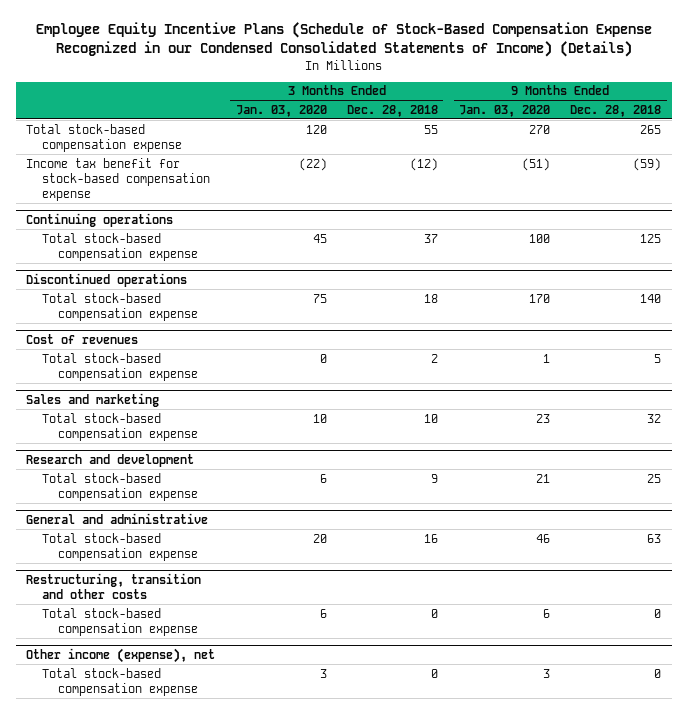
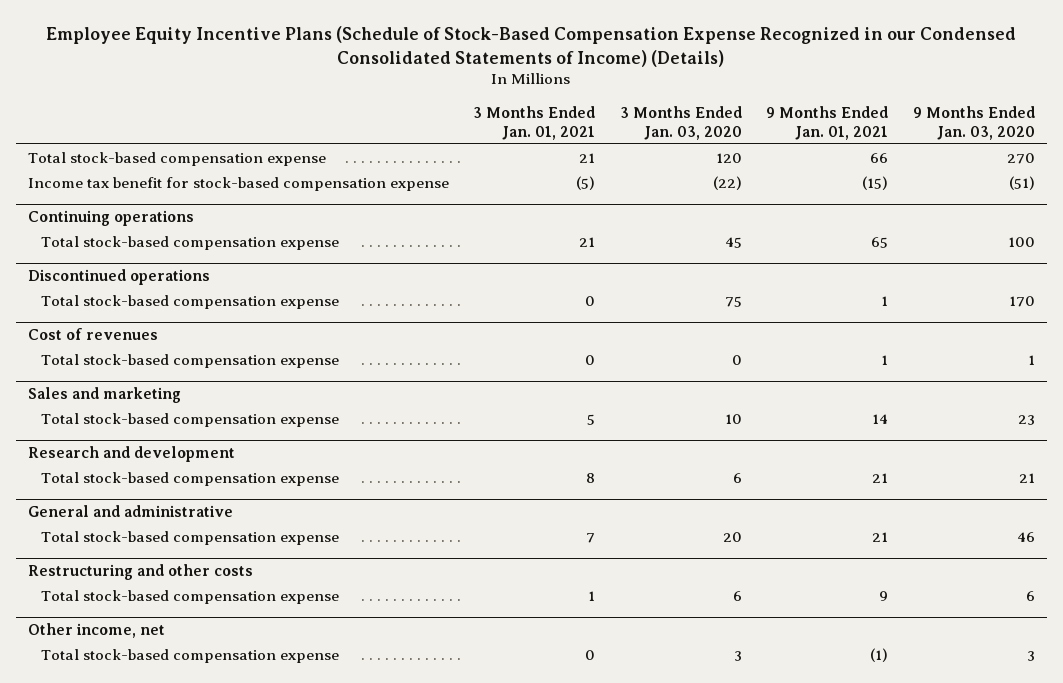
[347,104,439,117] Dec. 28, 2018 -> none
[570,104,662,117] Dec. 28, 2018 -> none
none -> [473,105,596,140] 3 Months Ended Jan. 01, 2021
none -> [766,105,889,140] 9 Months Ended Jan. 01, 2021
[25,573,201,600] Restructuring, transition and other costs -> [27,564,253,581] Restructuring and other costs
[25,648,215,664] Other income (expense), net -> [27,623,165,639] Other income, net

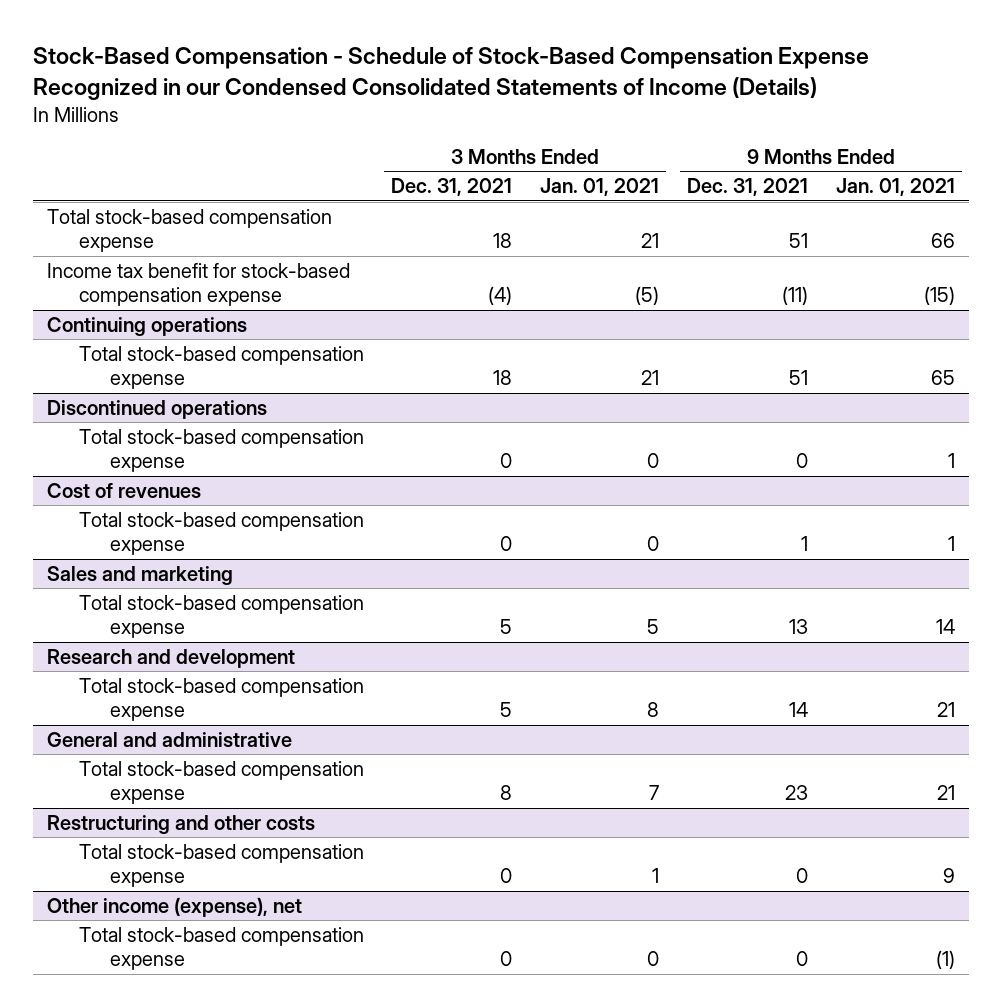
[46,25,1017,67] Employee Equity Incentive Plans (Schedule of Stock-Based Compensation Expense Recognized in our Condensed Consolidated Statements of Income) (Details) -> [33,47,870,101] Stock-Based Compensation - Schedule of Stock-Based Compensation Expense Recognized in our Condensed Consolidated Statements of Income (Details)
[619,105,742,140] 3 Months Ended Jan. 03, 2020 -> none
[912,105,1035,140] 9 Months Ended Jan. 03, 2020 -> none
none -> [391,178,513,197] Dec. 31, 2021
none -> [686,178,808,197] Dec. 31, 2021
[27,623,165,639] Other income, net -> [47,896,303,917] Other income (expense), net

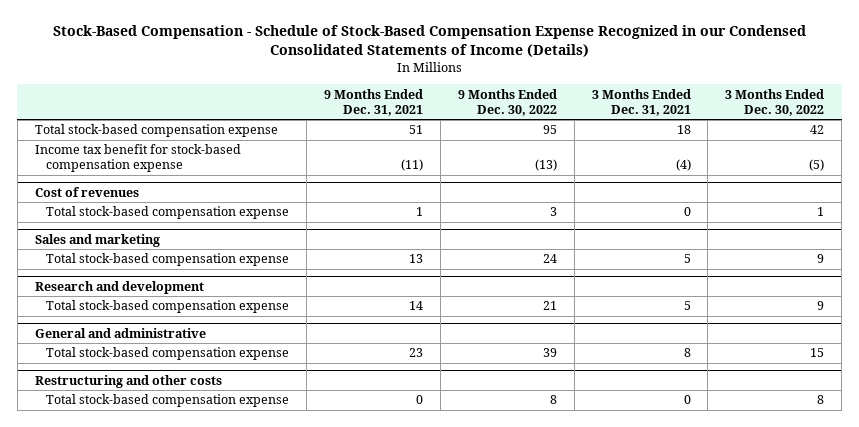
[540,178,660,197] Jan. 01, 2021 -> none
[835,178,955,197] Jan. 01, 2021 -> none
none -> [457,88,557,116] 9 Months Ended Dec. 30, 2022
none -> [725,88,825,116] 3 Months Ended Dec. 30, 2022
[47,316,248,336] Continuing operations -> none
[78,345,364,390] Total stock-based compensation expense -> none
[47,399,268,419] Discontinued operations -> none
[78,428,364,473] Total stock-based compensation expense -> none
[47,896,303,917] Other income (expense), net -> none
[78,926,364,971] Total stock-based compensation expense -> none

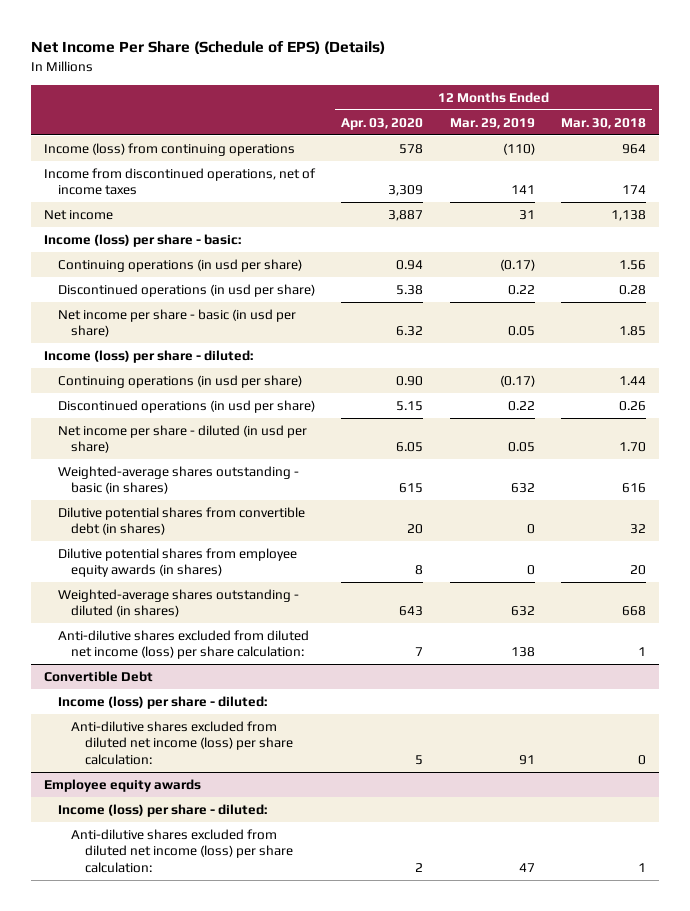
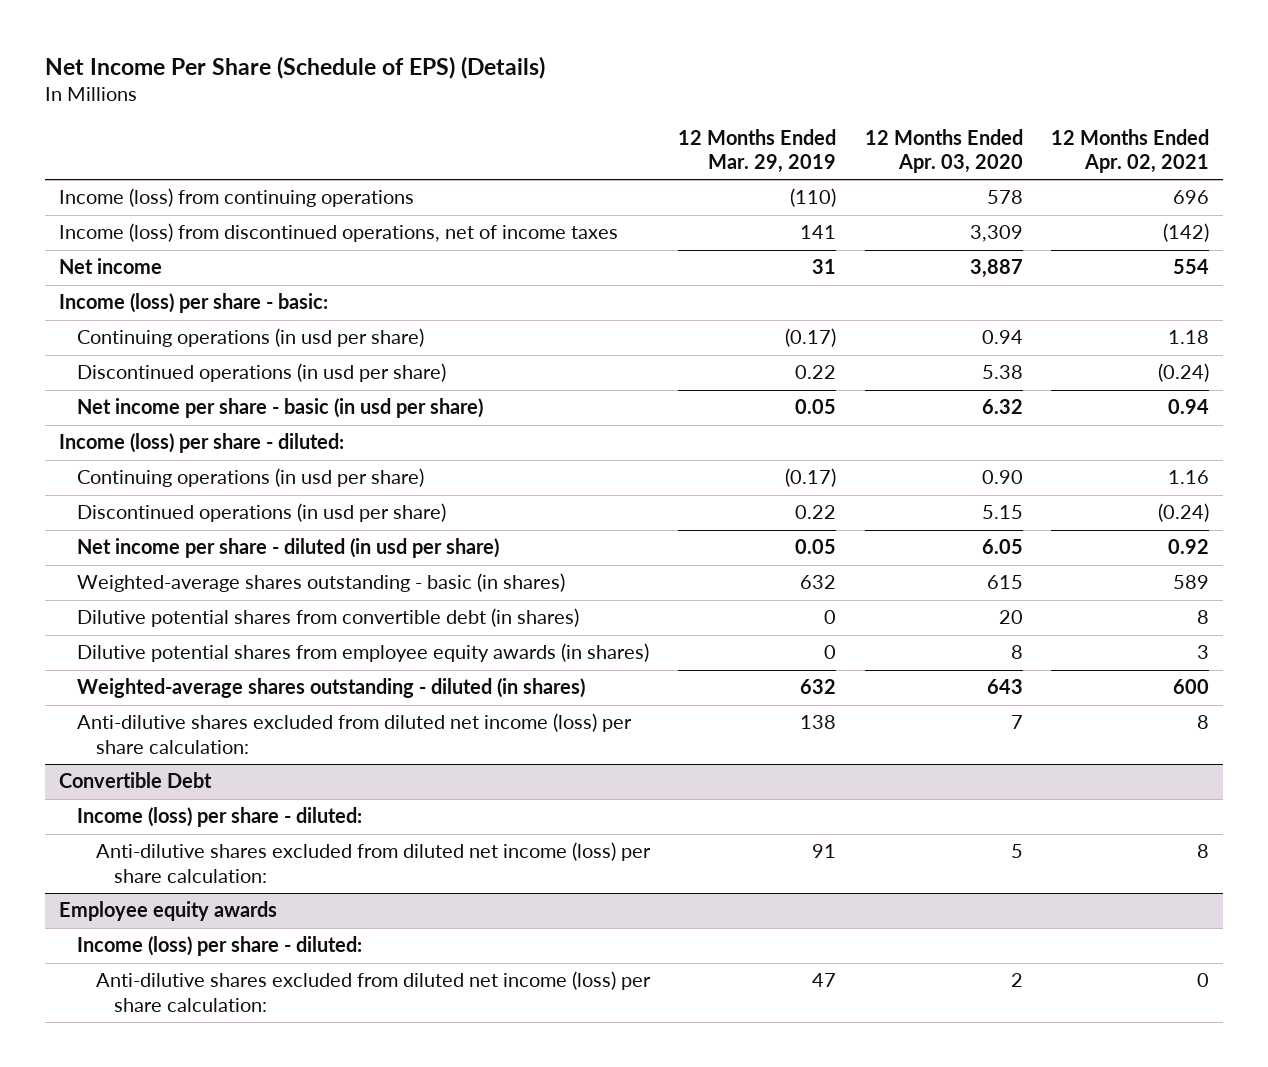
[560,117,646,129] Mar. 30, 2018 -> none
none -> [1050,128,1209,173] 12 Months Ended Apr. 02, 2021
[44,168,317,196] Income from discontinued operations, net of income taxes -> [58,223,618,243] Income (loss) from discontinued operations, net of income taxes

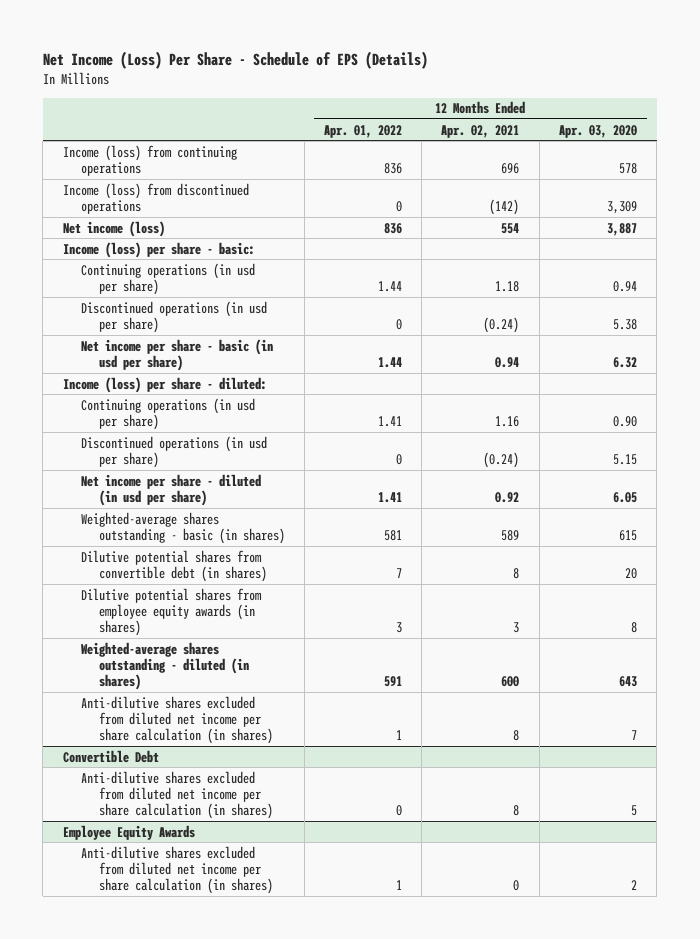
[44,55,545,79] Net Income Per Share (Schedule of EPS) (Details) -> [42,50,428,69] Net Income (Loss) Per Share - Schedule of EPS (Details)
[678,128,837,173] 12 Months Ended Mar. 29, 2019 -> none
none -> [324,124,403,138] Apr. 01, 2022
[58,223,618,243] Income (loss) from discontinued operations, net of income taxes -> [62,182,249,214] Income (loss) from discontinued operations
[58,258,162,275] Net income -> [62,220,165,237] Net income (loss)
[77,713,633,754] Anti-dilutive shares excluded from diluted net income (loss) per share calculation: -> [80,695,273,745] Anti-dilutive shares excluded from diluted net income per share calculation (in shares)
[77,807,363,828] Income (loss) per share - diluted: -> none
[77,936,363,957] Income (loss) per share - diluted: -> none
[95,842,651,883] Anti-dilutive shares excluded from diluted net income (loss) per share calculation: -> [80,770,273,820] Anti-dilutive shares excluded from diluted net income per share calculation (in shares)
[58,901,277,922] Employee equity awards -> [62,824,195,840] Employee Equity Awards
[95,971,651,1012] Anti-dilutive shares excluded from diluted net income (loss) per share calculation: -> [80,845,273,895] Anti-dilutive shares excluded from diluted net income per share calculation (in shares)

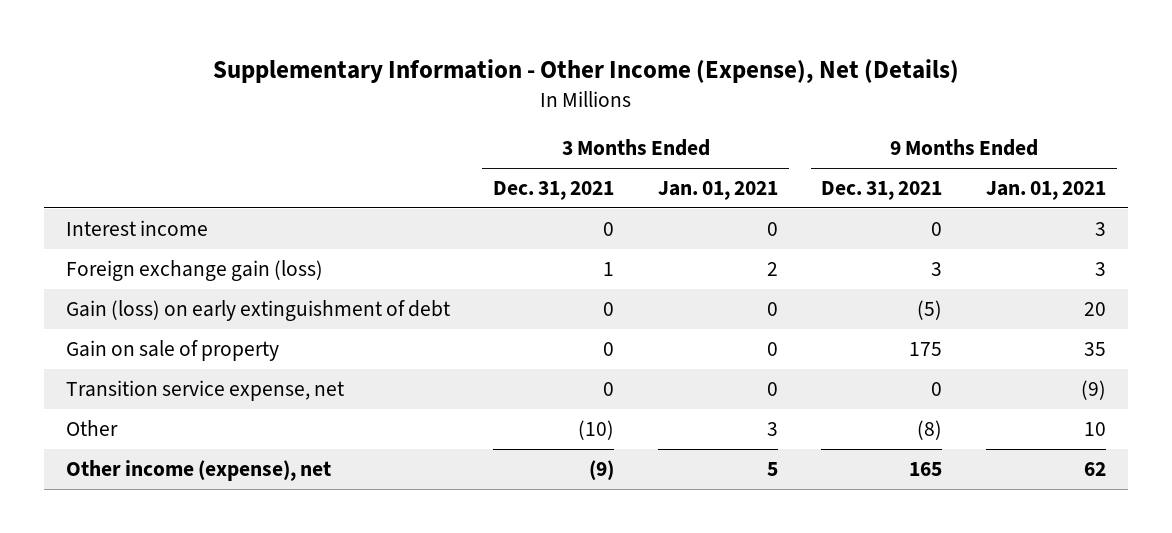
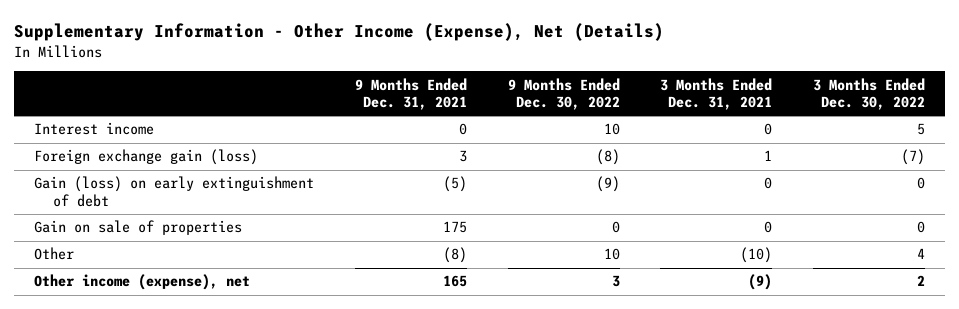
[657,181,778,201] Jan. 01, 2021 -> none
[986,181,1107,201] Jan. 01, 2021 -> none
none -> [507,77,620,111] 9 Months Ended Dec. 30, 2022
none -> [813,77,926,111] 3 Months Ended Dec. 30, 2022
[65,379,344,401] Transition service expense, net -> none
[65,339,279,361] Gain on sale of property -> [34,220,243,236] Gain on sale of properties

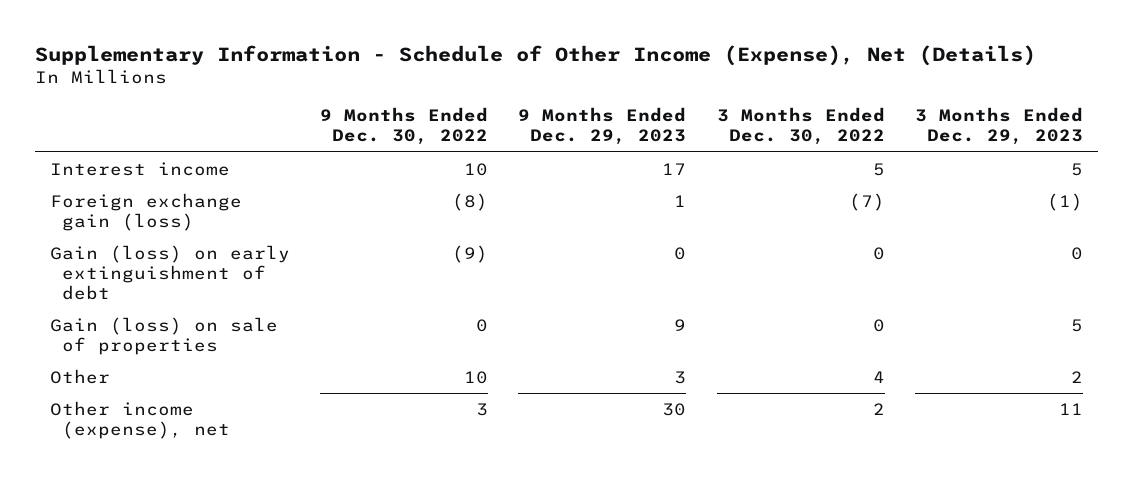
[13,22,664,41] Supplementary Information - Other Income (Expense), Net (Details) -> [35,44,1037,66] Supplementary Information - Schedule of Other Income (Expense), Net (Details)
[354,77,467,111] 9 Months Ended Dec. 31, 2021 -> none
[660,77,773,111] 3 Months Ended Dec. 31, 2021 -> none
none -> [518,107,687,146] 9 Months Ended Dec. 29, 2023
none -> [914,107,1083,146] 3 Months Ended Dec. 29, 2023
[34,220,243,236] Gain on sale of properties -> [50,316,279,355] Gain (loss) on sale of properties

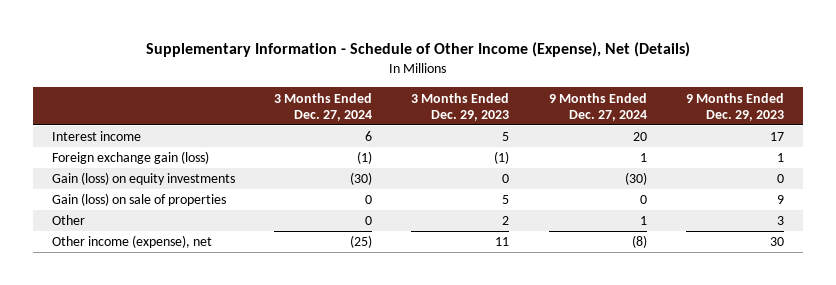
[320,107,489,146] 9 Months Ended Dec. 30, 2022 -> none
[716,107,885,146] 3 Months Ended Dec. 30, 2022 -> none
none -> [274,92,373,121] 3 Months Ended Dec. 27, 2024
none -> [548,92,647,121] 9 Months Ended Dec. 27, 2024
[50,244,291,300] Gain (loss) on early extinguishment of debt -> none
none -> [52,172,236,186] Gain (loss) on equity investments

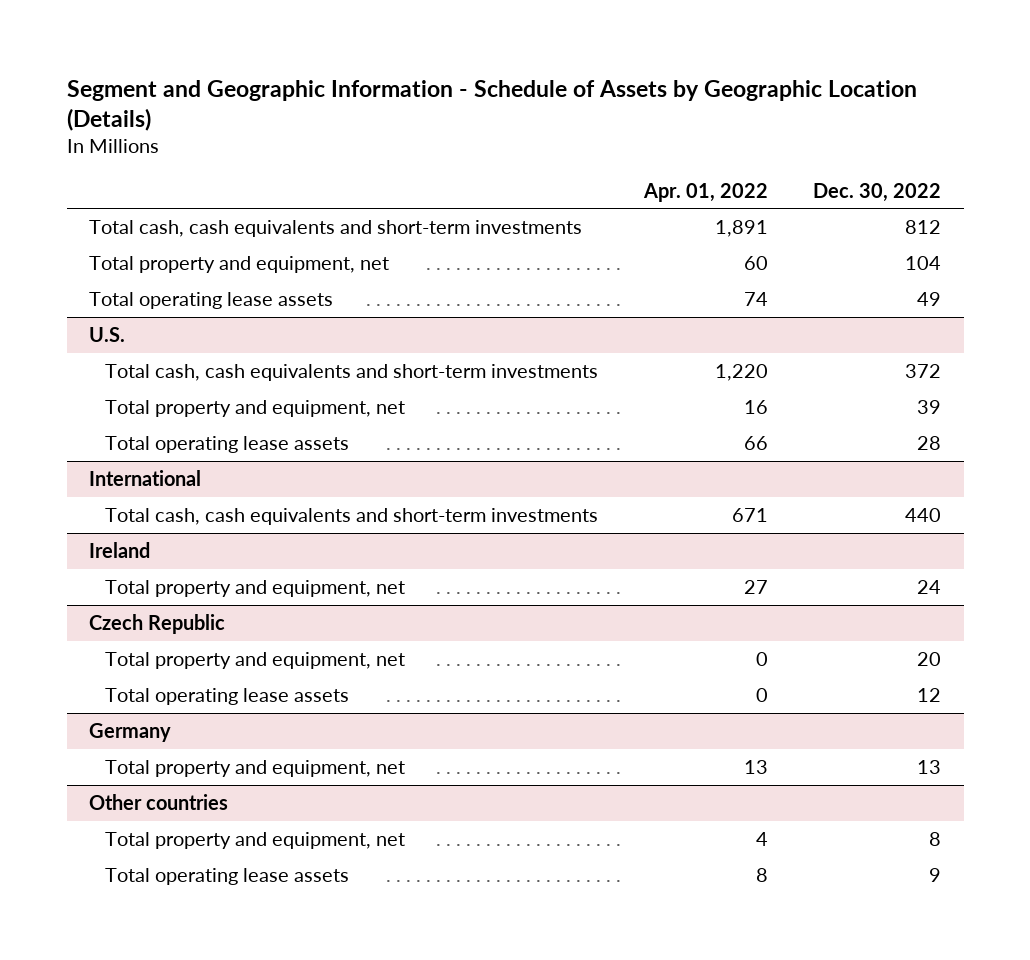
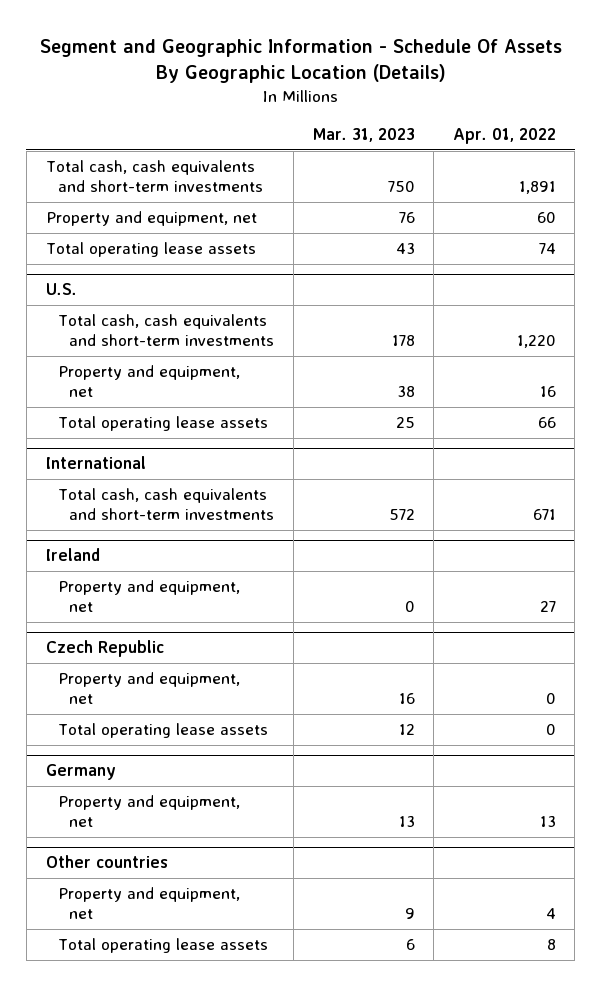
[66,79,917,131] Segment and Geographic Information - Schedule of Assets by Geographic Location (Details) -> [39,38,562,84] Segment and Geographic Information - Schedule Of Assets By Geographic Location (Details)
[813,182,942,202] Dec. 30, 2022 -> none
none -> [312,128,415,143] Mar. 31, 2023
[89,255,390,273] Total property and equipment, net -> [45,211,257,227] Property and equipment, net
[105,399,406,417] Total property and equipment, net -> [57,365,240,398] Property and equipment, net
[105,579,406,597] Total property and equipment, net -> [57,580,240,613] Property and equipment, net
[105,651,406,669] Total property and equipment, net -> [57,672,240,705] Property and equipment, net
[105,759,406,777] Total property and equipment, net -> [57,795,240,828] Property and equipment, net
[105,831,406,849] Total property and equipment, net -> [57,887,240,920] Property and equipment, net

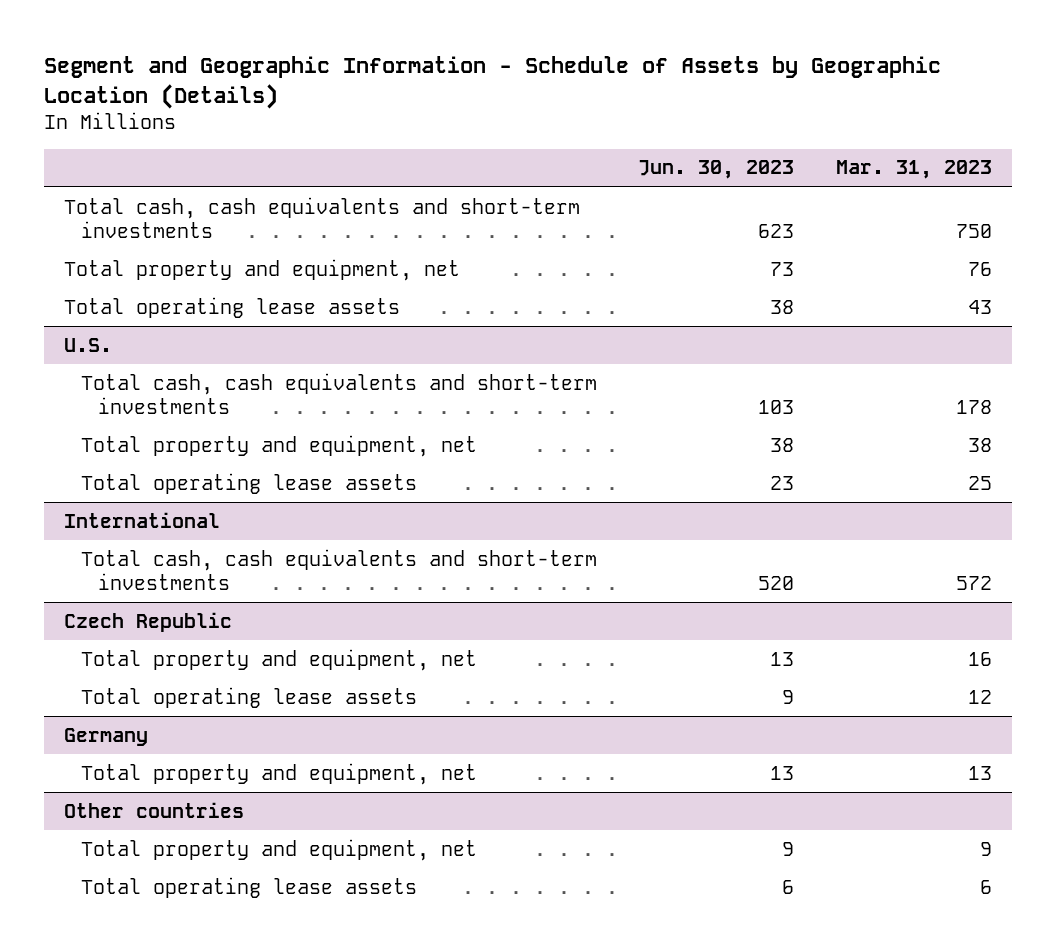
[39,38,562,84] Segment and Geographic Information - Schedule Of Assets By Geographic Location (Details) -> [43,56,941,110] Segment and Geographic Information - Schedule of Assets by Geographic Location (Details)
[452,128,556,145] Apr. 01, 2022 -> none
none -> [638,160,795,180] Jun. 30, 2023
[45,211,257,227] Property and equipment, net -> [64,258,461,281] Total property and equipment, net
[57,365,240,398] Property and equipment, net -> [80,434,477,457] Total property and equipment, net
[45,548,100,562] Ireland -> none
[57,580,240,613] Property and equipment, net -> none
[57,672,240,705] Property and equipment, net -> [80,648,477,671] Total property and equipment, net
[57,795,240,828] Property and equipment, net -> [80,762,477,785] Total property and equipment, net
[57,887,240,920] Property and equipment, net -> [80,838,477,861] Total property and equipment, net

